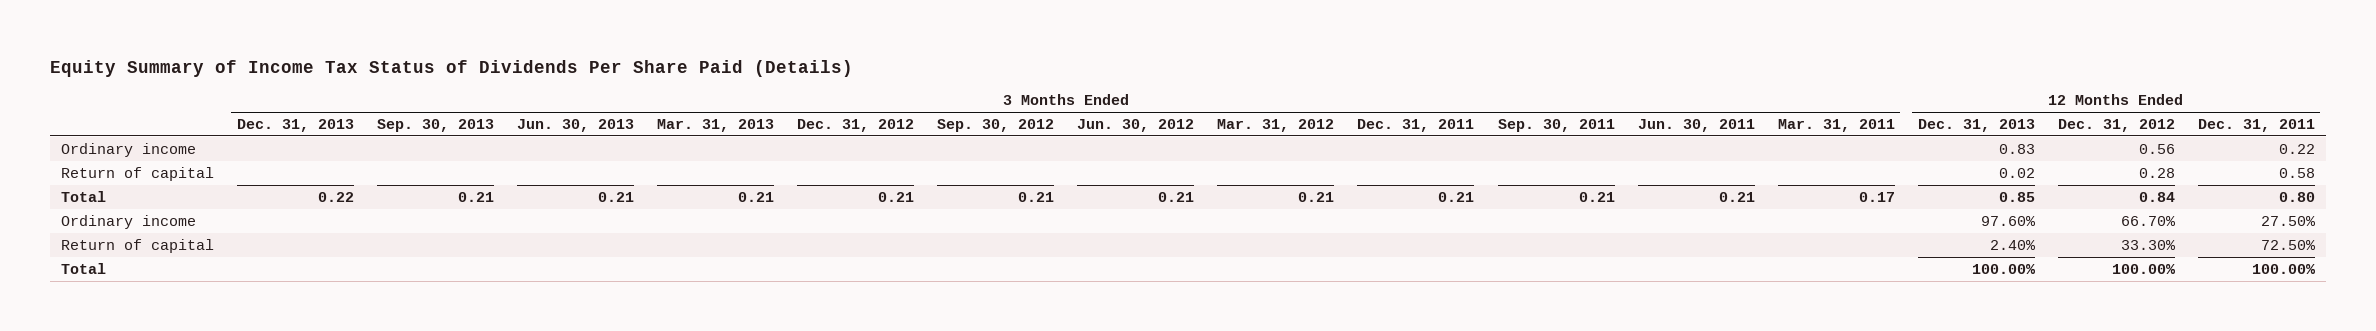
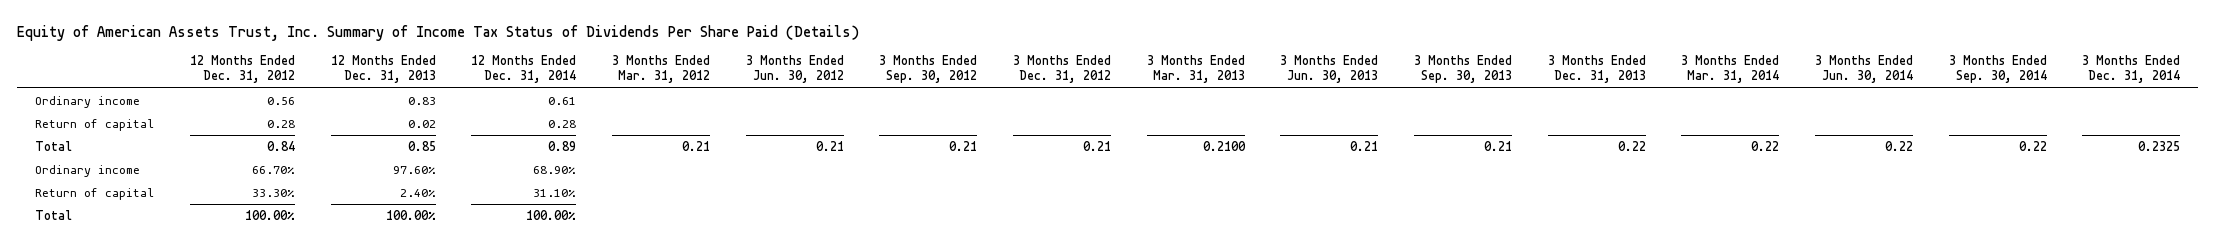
[49,60,853,78] Equity Summary of Income Tax Status of Dividends Per Share Paid (Details) -> [17,24,860,41] Equity of American Assets Trust, Inc. Summary of Income Tax Status of Dividends Per Share Paid (Details)
[1357,118,1475,132] Dec. 31, 2011 -> none
[1497,118,1615,132] Sep. 30, 2011 -> none
[1637,118,1755,132] Jun. 30, 2011 -> none
[1777,118,1895,132] Mar. 31, 2011 -> none
[2197,118,2315,132] Dec. 31, 2011 -> none
none -> [471,55,577,84] 12 Months Ended Dec. 31, 2014
none -> [1681,55,1780,84] 3 Months Ended Mar. 31, 2014
none -> [1815,55,1914,84] 3 Months Ended Jun. 30, 2014
none -> [1948,55,2047,84] 3 Months Ended Sep. 30, 2014
none -> [2082,55,2181,84] 3 Months Ended Dec. 31, 2014
[738,191,775,202] 0.21 -> [1202,141,1246,152] 0.2100

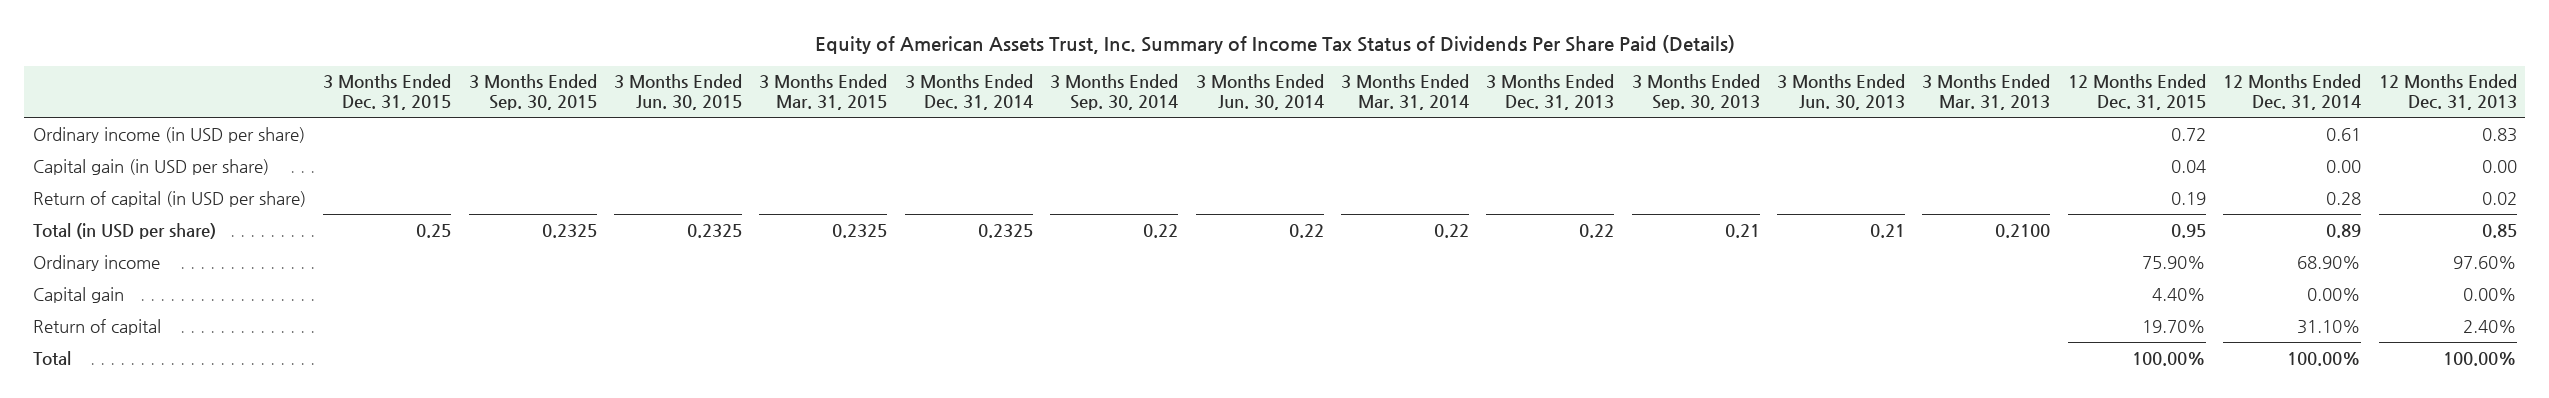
[189,55,295,84] 12 Months Ended Dec. 31, 2012 -> none
[611,55,710,84] 3 Months Ended Mar. 31, 2012 -> none
[745,55,844,84] 3 Months Ended Jun. 30, 2012 -> none
[879,55,978,84] 3 Months Ended Sep. 30, 2012 -> none
[1012,55,1111,84] 3 Months Ended Dec. 31, 2012 -> none
none -> [323,74,452,110] 3 Months Ended Dec. 31, 2015
none -> [468,74,597,110] 3 Months Ended Sep. 30, 2015
none -> [614,74,743,110] 3 Months Ended Jun. 30, 2015
none -> [759,74,888,110] 3 Months Ended Mar. 31, 2015
none -> [2067,74,2206,110] 12 Months Ended Dec. 31, 2015
[35,96,141,109] Ordinary income -> [32,126,305,143] Ordinary income (in USD per share)
none -> [32,158,269,175] Capital gain (in USD per share)
[35,119,155,132] Return of capital -> [32,190,306,207] Return of capital (in USD per share)
[35,141,73,152] Total -> [32,222,216,239] Total (in USD per share)
none -> [32,286,124,303] Capital gain

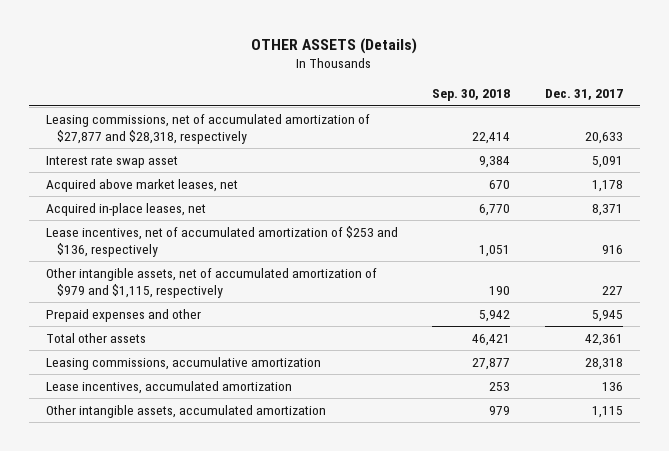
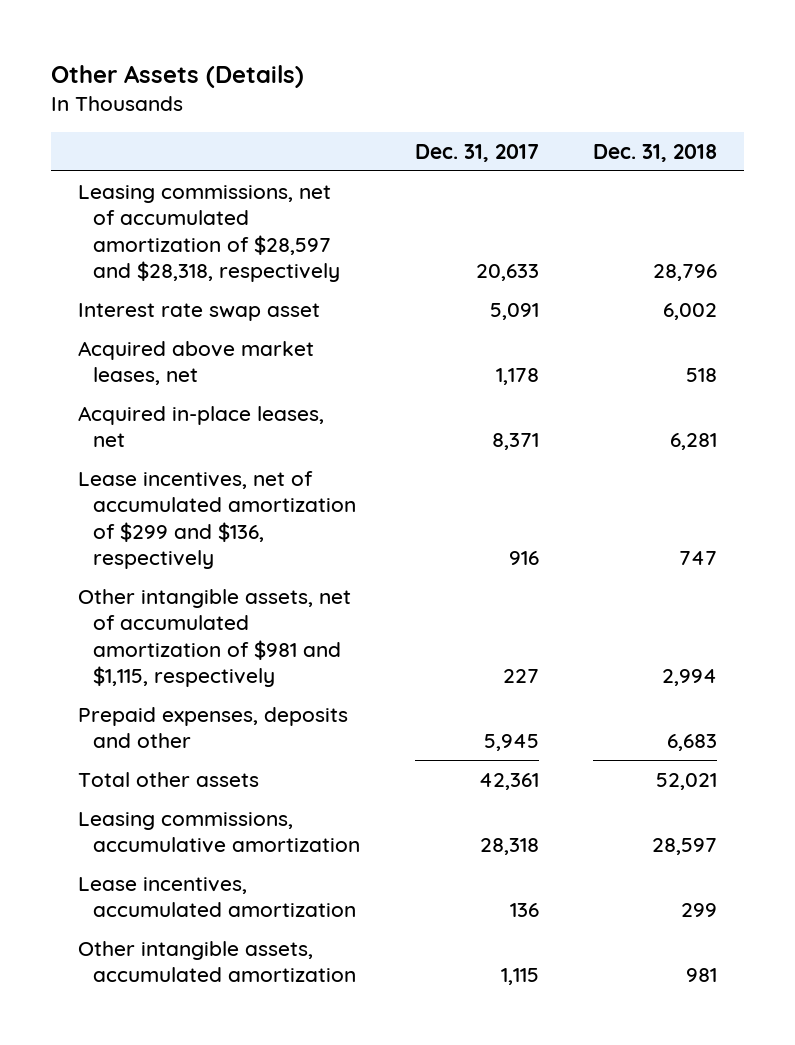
[251,37,418,54] OTHER ASSETS (Details) -> [50,65,304,89] Other Assets (Details)
[432,89,511,102] Sep. 30, 2018 -> none
none -> [593,144,718,163] Dec. 31, 2018
[45,113,370,144] Leasing commissions, net of accumulated amortization of $27,877 and $28,318, respectively -> [78,184,340,283] Leasing commissions, net of accumulated amortization of $28,597 and $28,318, respectively
[45,225,398,257] Lease incentives, net of accumulated amortization of $253 and $136, respectively -> [78,470,356,570] Lease incentives, net of accumulated amortization of $299 and $136, respectively
[45,267,377,298] Other intangible assets, net of accumulated amortization of $979 and $1,115, respectively -> [78,588,352,688] Other intangible assets, net of accumulated amortization of $981 and $1,115, respectively
[45,308,201,322] Prepaid expenses and other -> [78,706,349,749] Prepaid expenses, deposits and other

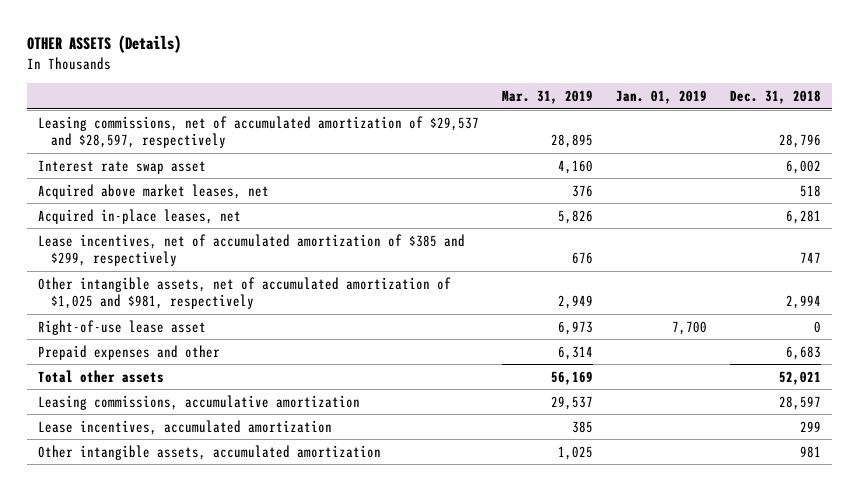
[50,65,304,89] Other Assets (Details) -> [26,35,181,54] OTHER ASSETS (Details)
[414,144,539,163] Dec. 31, 2017 -> none
none -> [502,90,594,105] Mar. 31, 2019
none -> [615,90,707,105] Jan. 01, 2019
[78,184,340,283] Leasing commissions, net of accumulated amortization of $28,597 and $28,318, respectively -> [38,115,480,148] Leasing commissions, net of accumulated amortization of $29,537 and $28,597, respectively
[78,470,356,570] Lease incentives, net of accumulated amortization of $299 and $136, respectively -> [38,233,466,266] Lease incentives, net of accumulated amortization of $385 and $299, respectively
[78,588,352,688] Other intangible assets, net of accumulated amortization of $981 and $1,115, respectively -> [38,276,452,309] Other intangible assets, net of accumulated amortization of $1,025 and $981, respectively
none -> [38,319,207,335] Right-of-use lease asset
[78,706,349,749] Prepaid expenses, deposits and other -> [38,344,221,360] Prepaid expenses and other

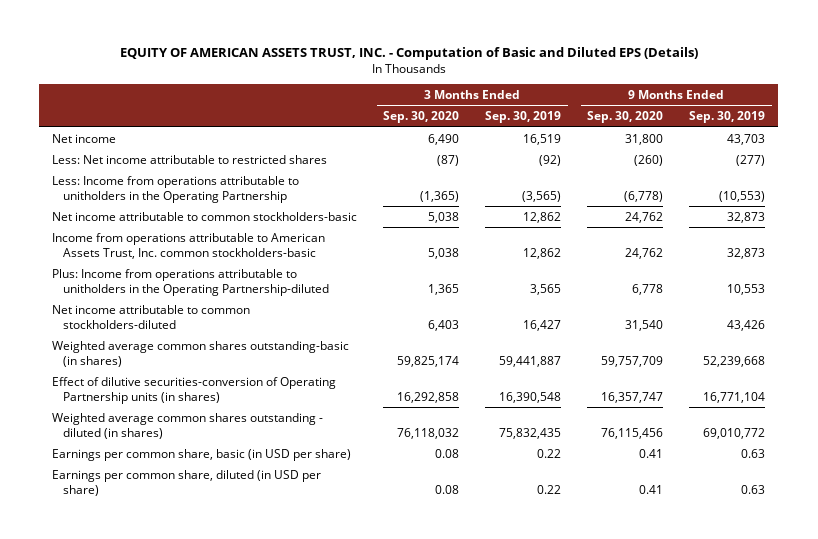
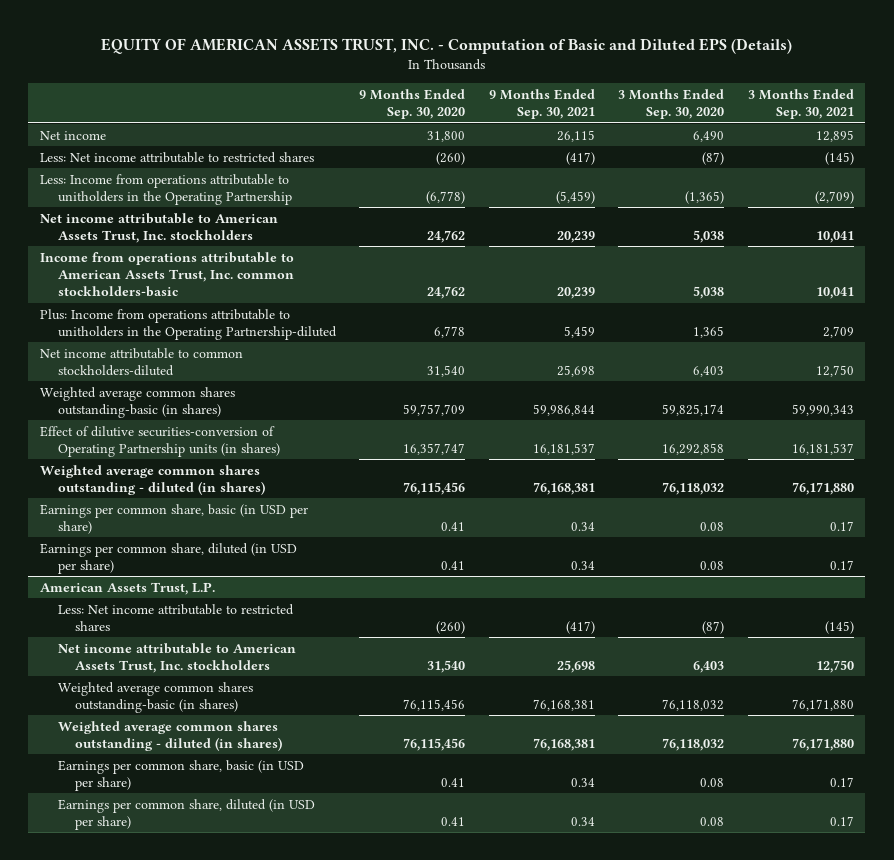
[485,111,562,124] Sep. 30, 2019 -> none
[689,111,766,124] Sep. 30, 2019 -> none
none -> [488,89,595,120] 9 Months Ended Sep. 30, 2021
none -> [747,89,854,120] 3 Months Ended Sep. 30, 2021
[52,211,358,221] Net income attributable to common stockholders-basic -> [40,212,279,243] Net income attributable to American Assets Trust, Inc. stockholders
none -> [40,581,216,595] American Assets Trust, L.P.
none -> [57,603,294,631] Less: Net income attributable to restricted shares
none -> [57,642,296,673] Net income attributable to American Assets Trust, Inc. stockholders
none -> [57,681,253,713] Weighted average common shares outstanding-basic (in shares)
none -> [57,720,283,751] Weighted average common shares outstanding - diluted (in shares)
none -> [57,759,304,791] Earnings per common share, basic (in USD per share)
none -> [57,798,315,830] Earnings per common share, diluted (in USD per share)

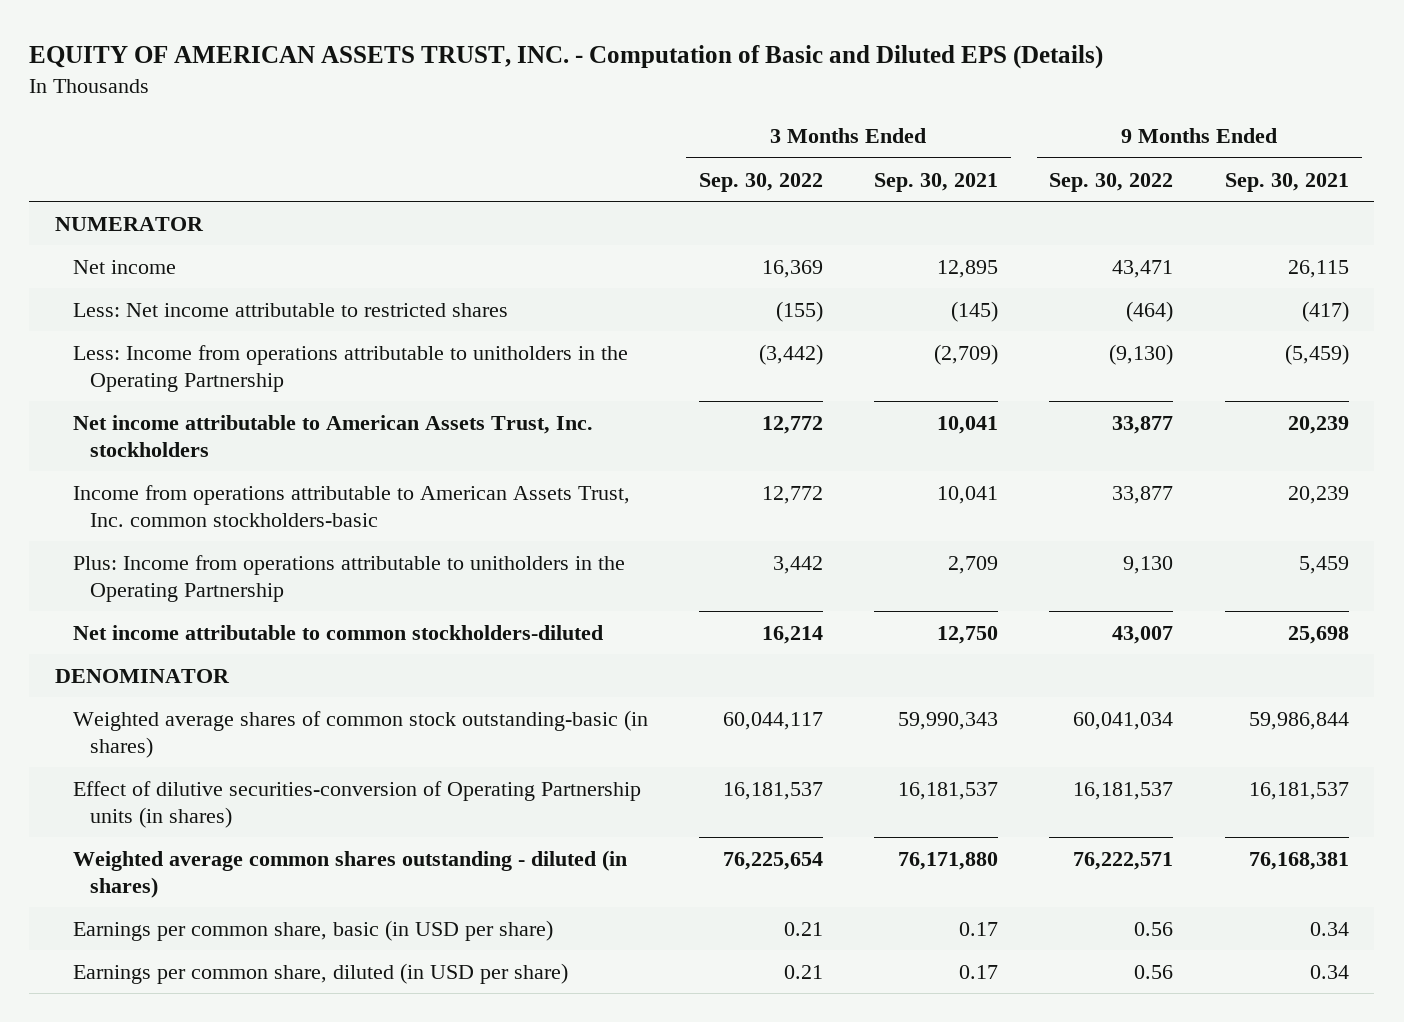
[359,89,466,120] 9 Months Ended Sep. 30, 2020 -> none
[618,89,725,120] 3 Months Ended Sep. 30, 2020 -> none
none -> [698,172,823,192] Sep. 30, 2022
none -> [1049,172,1174,192] Sep. 30, 2022
none -> [55,216,205,231] NUMERATOR
[40,308,337,340] Plus: Income from operations attributable to unitholders in the Operating Partnership-diluted -> [72,554,625,602] Plus: Income from operations attributable to unitholders in the Operating Partnership
none -> [55,668,231,683] DENOMINATOR
[40,386,236,418] Weighted average common shares outstanding-basic (in shares) -> [72,709,648,758] Weighted average shares of common stock outstanding-basic (in shares)
[40,581,216,595] American Assets Trust, L.P. -> none
[57,603,294,631] Less: Net income attributable to restricted shares -> none
[57,642,296,673] Net income attributable to American Assets Trust, Inc. stockholders -> none
[57,681,253,713] Weighted average common shares outstanding-basic (in shares) -> none
[57,720,283,751] Weighted average common shares outstanding - diluted (in shares) -> none
[57,759,304,791] Earnings per common share, basic (in USD per share) -> none
[57,798,315,830] Earnings per common share, diluted (in USD per share) -> none

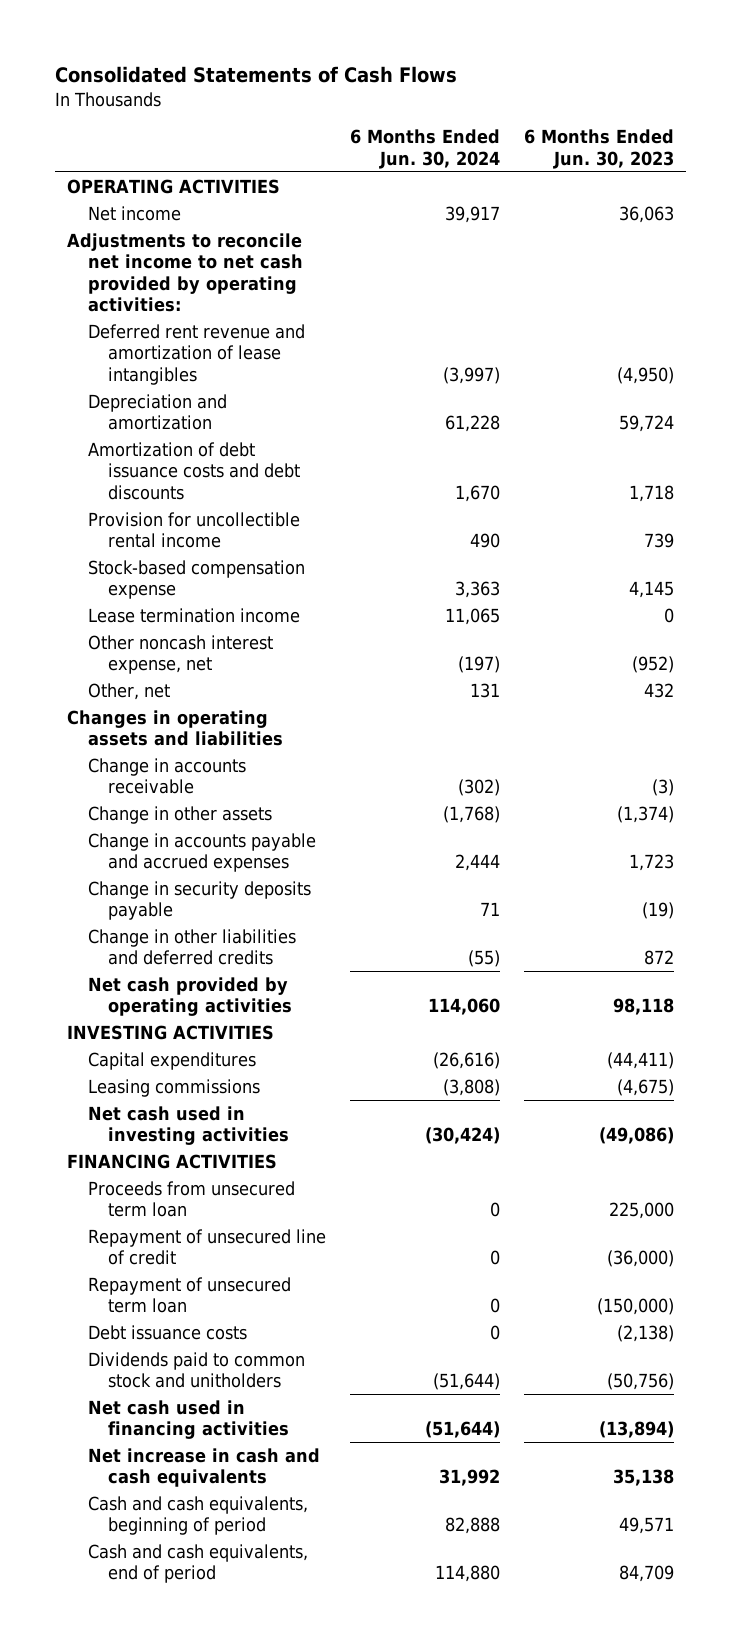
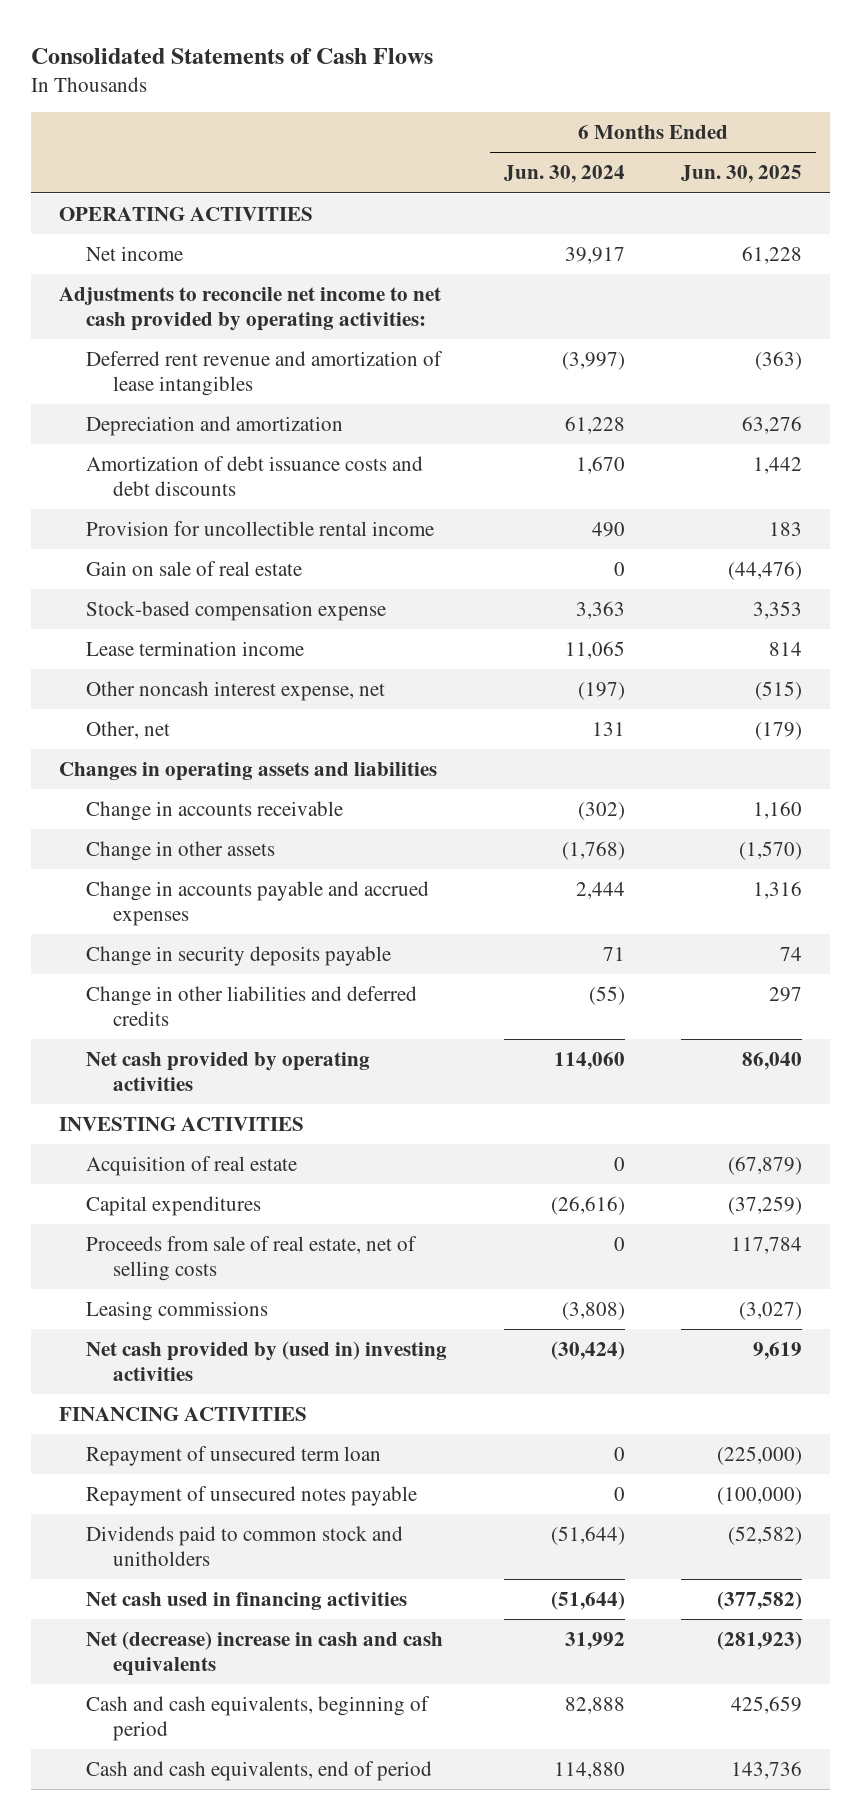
[523,129,674,169] 6 Months Ended Jun. 30, 2023 -> none
none -> [680,165,802,184] Jun. 30, 2025
none -> [86,560,303,576] Gain on sale of real estate
none -> [86,1155,298,1176] Acquisition of real estate
none -> [86,1235,418,1281] Proceeds from sale of real estate, net of selling costs
[87,1105,290,1146] Net cash used in investing activities -> [86,1340,448,1381] Net cash provided by (used in) investing activities
[87,1180,295,1218] Proceeds from unsecured term loan -> none
[87,1228,326,1266] Repayment of unsecured line of credit -> none
[87,1324,247,1340] Debt issuance costs -> none
none -> [86,1485,418,1506] Repayment of unsecured notes payable
[87,1447,320,1488] Net increase in cash and cash equivalents -> [86,1630,444,1676] Net (decrease) increase in cash and cash equivalents

